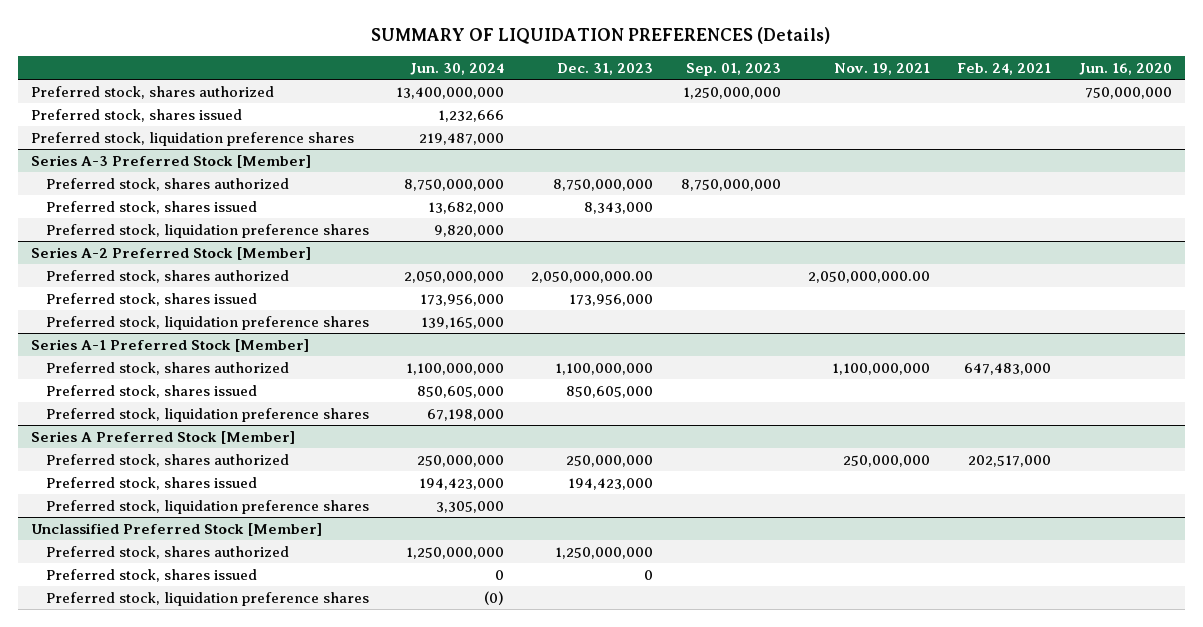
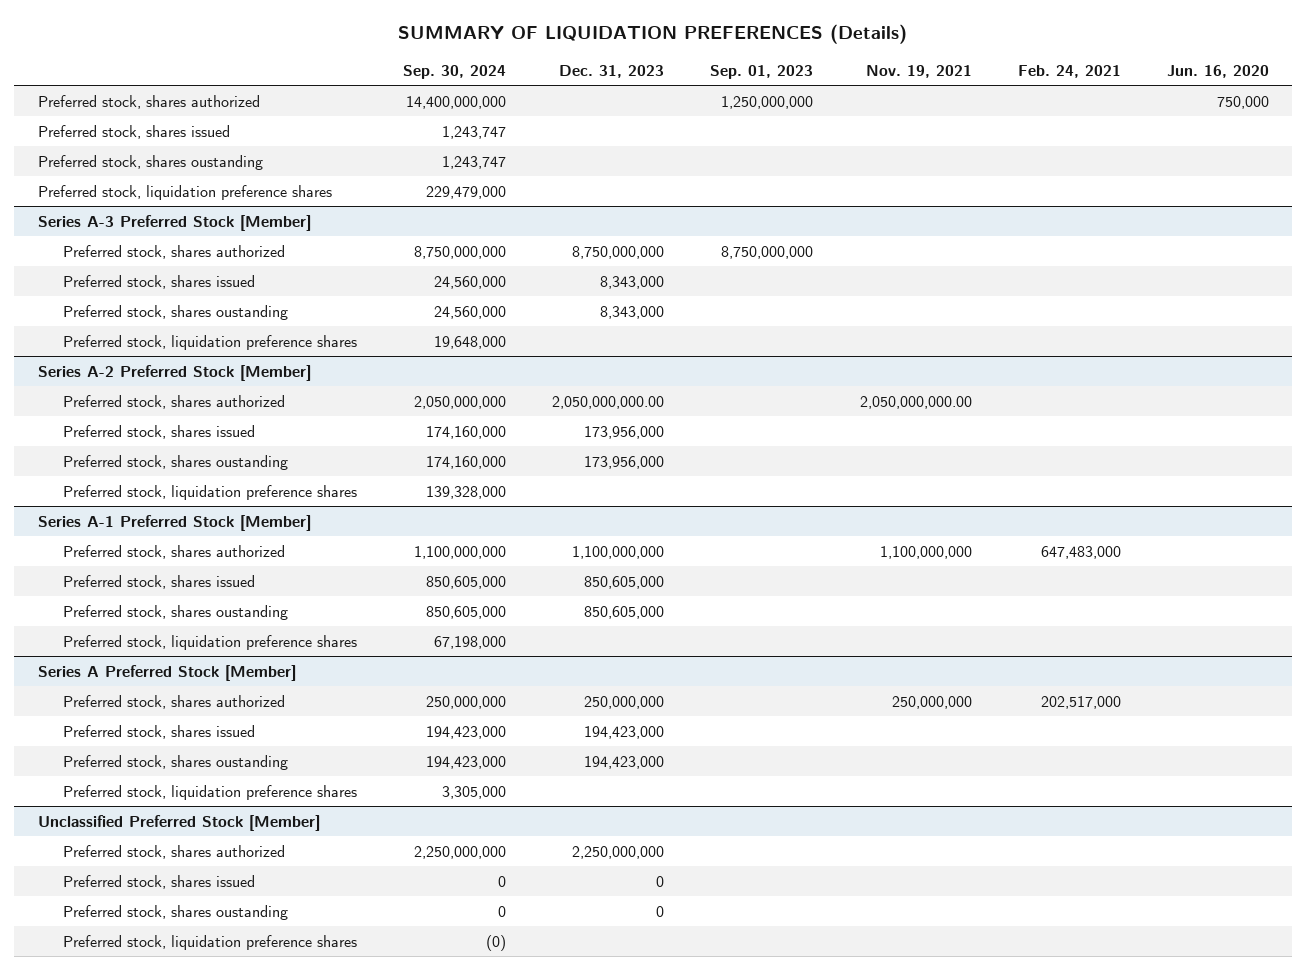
[410,62,505,75] Jun. 30, 2024 -> none
none -> [403,65,507,80] Sep. 30, 2024
[1084,86,1172,99] 750,000,000 -> [1217,95,1270,109] 750,000
none -> [37,154,263,170] Preferred stock, shares oustanding
none -> [62,304,288,320] Preferred stock, shares oustanding
none -> [62,454,288,470] Preferred stock, shares oustanding
none -> [62,604,288,620] Preferred stock, shares oustanding
none -> [62,754,288,770] Preferred stock, shares oustanding
[555,546,654,559] 1,250,000,000 -> [572,845,665,859] 2,250,000,000
none -> [62,904,288,920] Preferred stock, shares oustanding

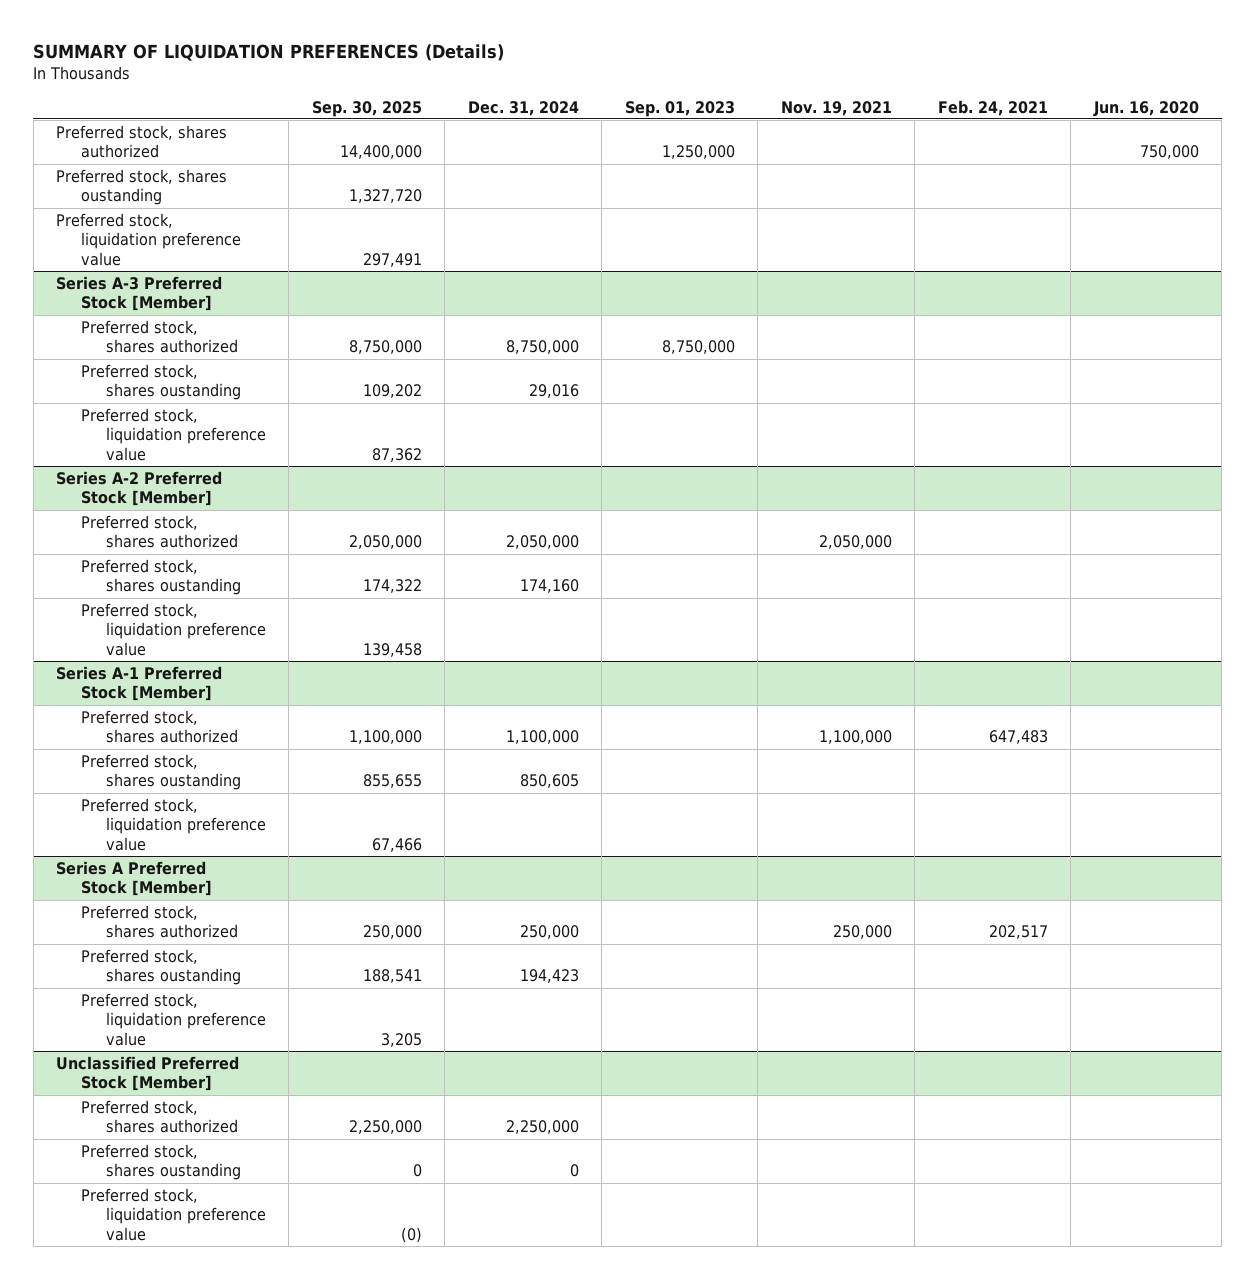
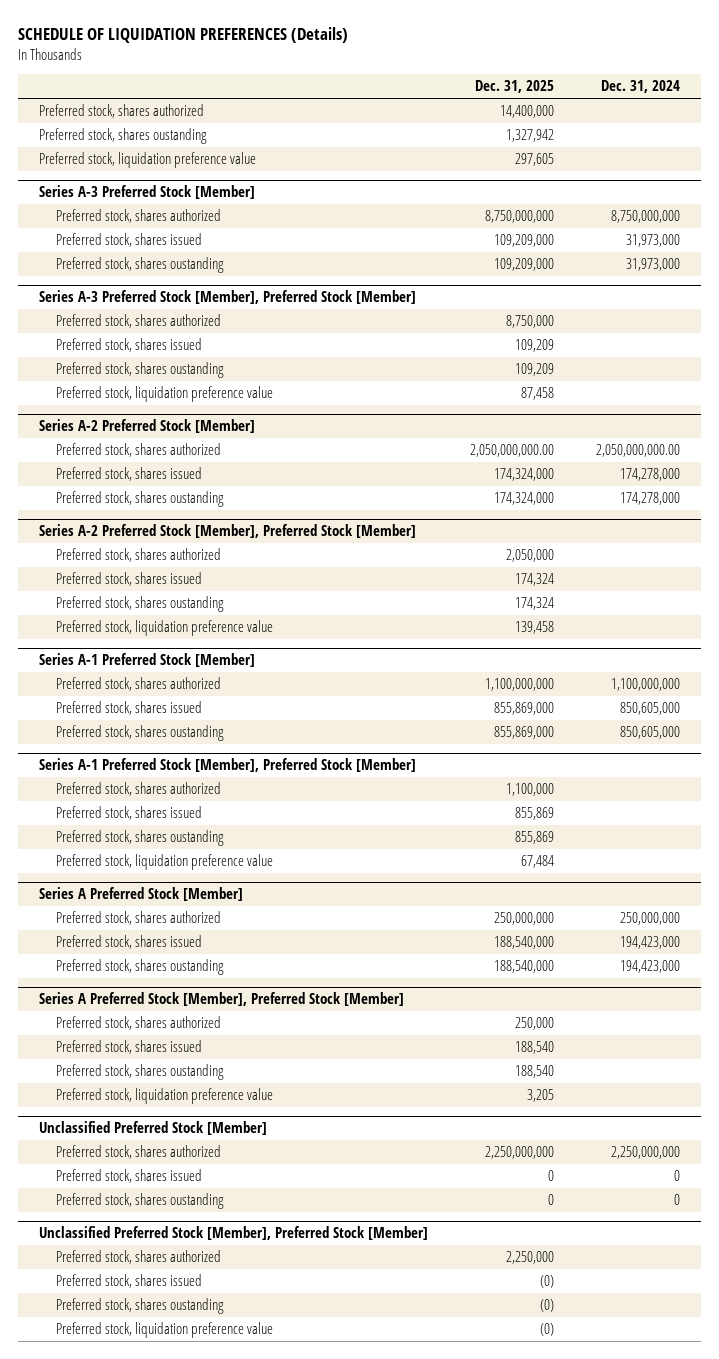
[33,43,505,61] SUMMARY OF LIQUIDATION PREFERENCES (Details) -> [17,27,348,44] SCHEDULE OF LIQUIDATION PREFERENCES (Details)
[311,100,422,117] Sep. 30, 2025 -> none
[624,100,735,117] Sep. 01, 2023 -> none
[780,100,892,116] Nov. 19, 2021 -> none
[937,99,1048,116] Feb. 24, 2021 -> none
[1092,100,1199,117] Jun. 16, 2020 -> none
none -> [475,80,555,94] Dec. 31, 2025
[80,407,266,461] Preferred stock, liquidation preference value -> none
[505,340,579,355] 8,750,000 -> [611,210,681,224] 8,750,000,000
none -> [56,233,203,248] Preferred stock, shares issued
[528,384,579,399] 29,016 -> [626,258,681,272] 31,973,000
none -> [38,290,416,305] Series A-3 Preferred Stock [Member], Preferred Stock [Member]
none -> [56,314,222,329] Preferred stock, shares authorized
none -> [56,338,203,353] Preferred stock, shares issued
none -> [56,362,225,379] Preferred stock, shares oustanding
none -> [56,386,274,403] Preferred stock, liquidation preference value
[80,602,266,656] Preferred stock, liquidation preference value -> none
[505,535,579,550] 2,050,000 -> [596,444,681,458] 2,050,000,000.00
none -> [56,467,203,482] Preferred stock, shares issued
[519,579,579,594] 174,160 -> [620,492,681,506] 174,278,000
none -> [38,524,416,539] Series A-2 Preferred Stock [Member], Preferred Stock [Member]
none -> [56,548,222,563] Preferred stock, shares authorized
none -> [56,572,203,587] Preferred stock, shares issued
none -> [56,596,225,613] Preferred stock, shares oustanding
none -> [56,620,274,637] Preferred stock, liquidation preference value
[80,797,266,851] Preferred stock, liquidation preference value -> none
[505,730,579,745] 1,100,000 -> [611,678,681,692] 1,100,000,000
none -> [56,701,203,716] Preferred stock, shares issued
[519,774,579,789] 850,605 -> [620,726,681,740] 850,605,000
none -> [38,758,416,773] Series A-1 Preferred Stock [Member], Preferred Stock [Member]
none -> [56,782,222,797] Preferred stock, shares authorized
none -> [56,806,203,821] Preferred stock, shares issued
none -> [56,830,225,847] Preferred stock, shares oustanding
none -> [56,854,274,871] Preferred stock, liquidation preference value
[80,992,266,1046] Preferred stock, liquidation preference value -> none
[519,925,579,940] 250,000 -> [620,912,681,926] 250,000,000
none -> [56,935,203,950] Preferred stock, shares issued
[519,969,579,984] 194,423 -> [620,960,681,974] 194,423,000
none -> [38,992,404,1007] Series A Preferred Stock [Member], Preferred Stock [Member]
none -> [56,1016,222,1031] Preferred stock, shares authorized
none -> [56,1040,203,1055] Preferred stock, shares issued
none -> [56,1064,225,1081] Preferred stock, shares oustanding
none -> [56,1088,274,1105] Preferred stock, liquidation preference value
[505,1120,579,1135] 2,250,000 -> [611,1146,681,1160] 2,250,000,000
none -> [56,1169,203,1184] Preferred stock, shares issued
[80,1187,266,1241] Preferred stock, liquidation preference value -> none
none -> [38,1226,428,1241] Unclassified Preferred Stock [Member], Preferred Stock [Member]
none -> [56,1250,222,1265] Preferred stock, shares authorized
none -> [56,1274,203,1289] Preferred stock, shares issued
none -> [56,1298,225,1315] Preferred stock, shares oustanding
none -> [56,1322,274,1339] Preferred stock, liquidation preference value

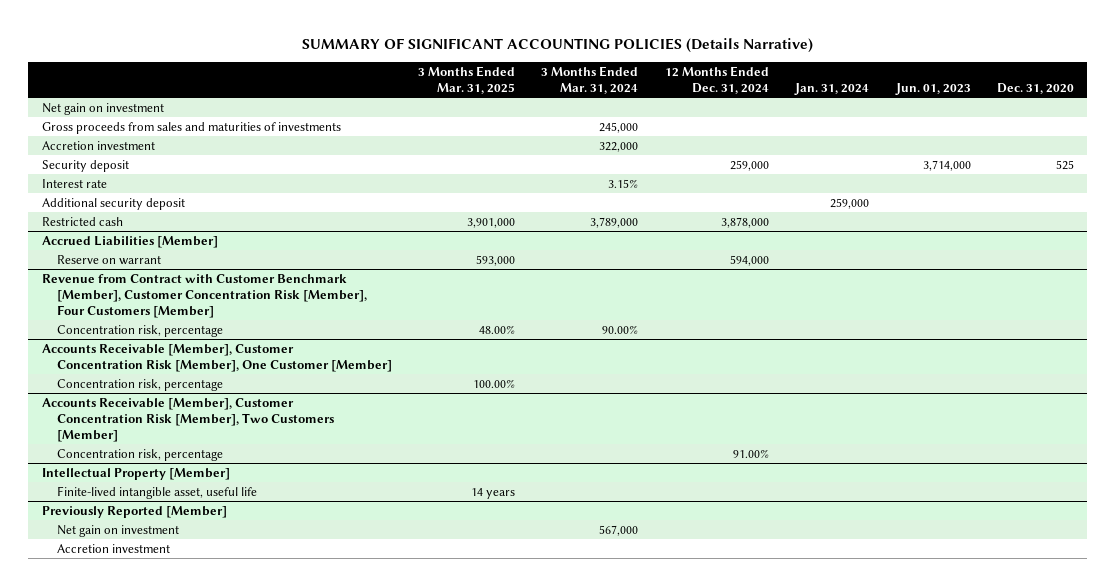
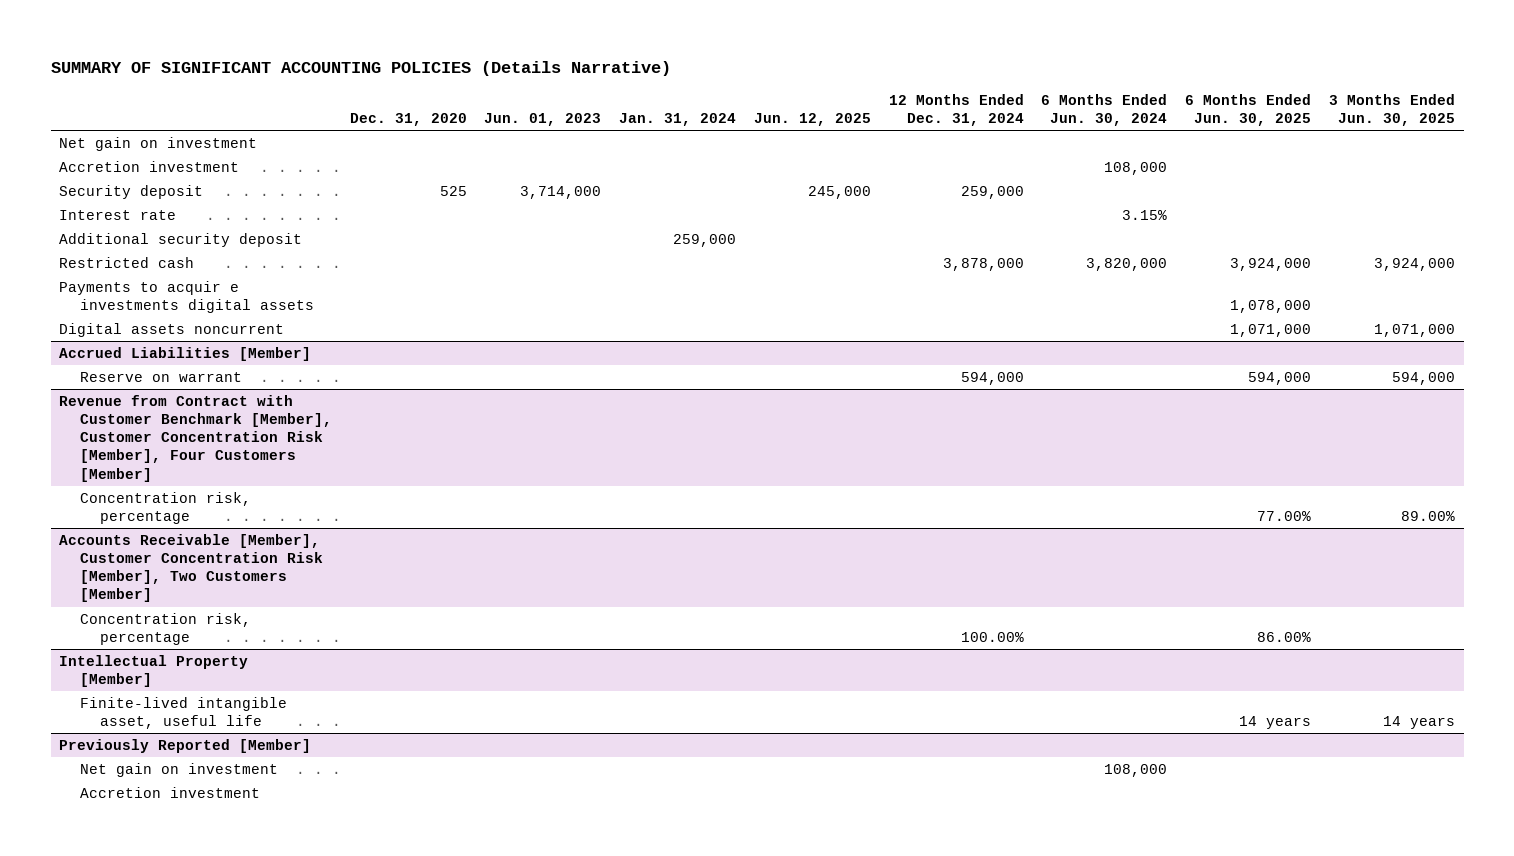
[417,65,515,94] 3 Months Ended Mar. 31, 2025 -> none
[541,65,639,94] 3 Months Ended Mar. 31, 2024 -> none
none -> [753,112,871,126] Jun. 12, 2025
none -> [1041,93,1168,126] 6 Months Ended Jun. 30, 2024
none -> [1185,93,1312,126] 6 Months Ended Jun. 30, 2025
none -> [1328,93,1455,126] 3 Months Ended Jun. 30, 2025
[41,121,341,134] Gross proceeds from sales and maturities of investments -> none
none -> [59,280,314,314] Payments to acquir e investments digital assets
none -> [59,322,285,337] Digital assets noncurrent
[41,343,392,372] Accounts Receivable [Member], Customer Concentration Risk [Member], One Customer [Member] -> none
[56,378,223,391] Concentration risk, percentage -> none
[732,448,769,458] 91.00% -> [960,632,1024,643] 100.00%

